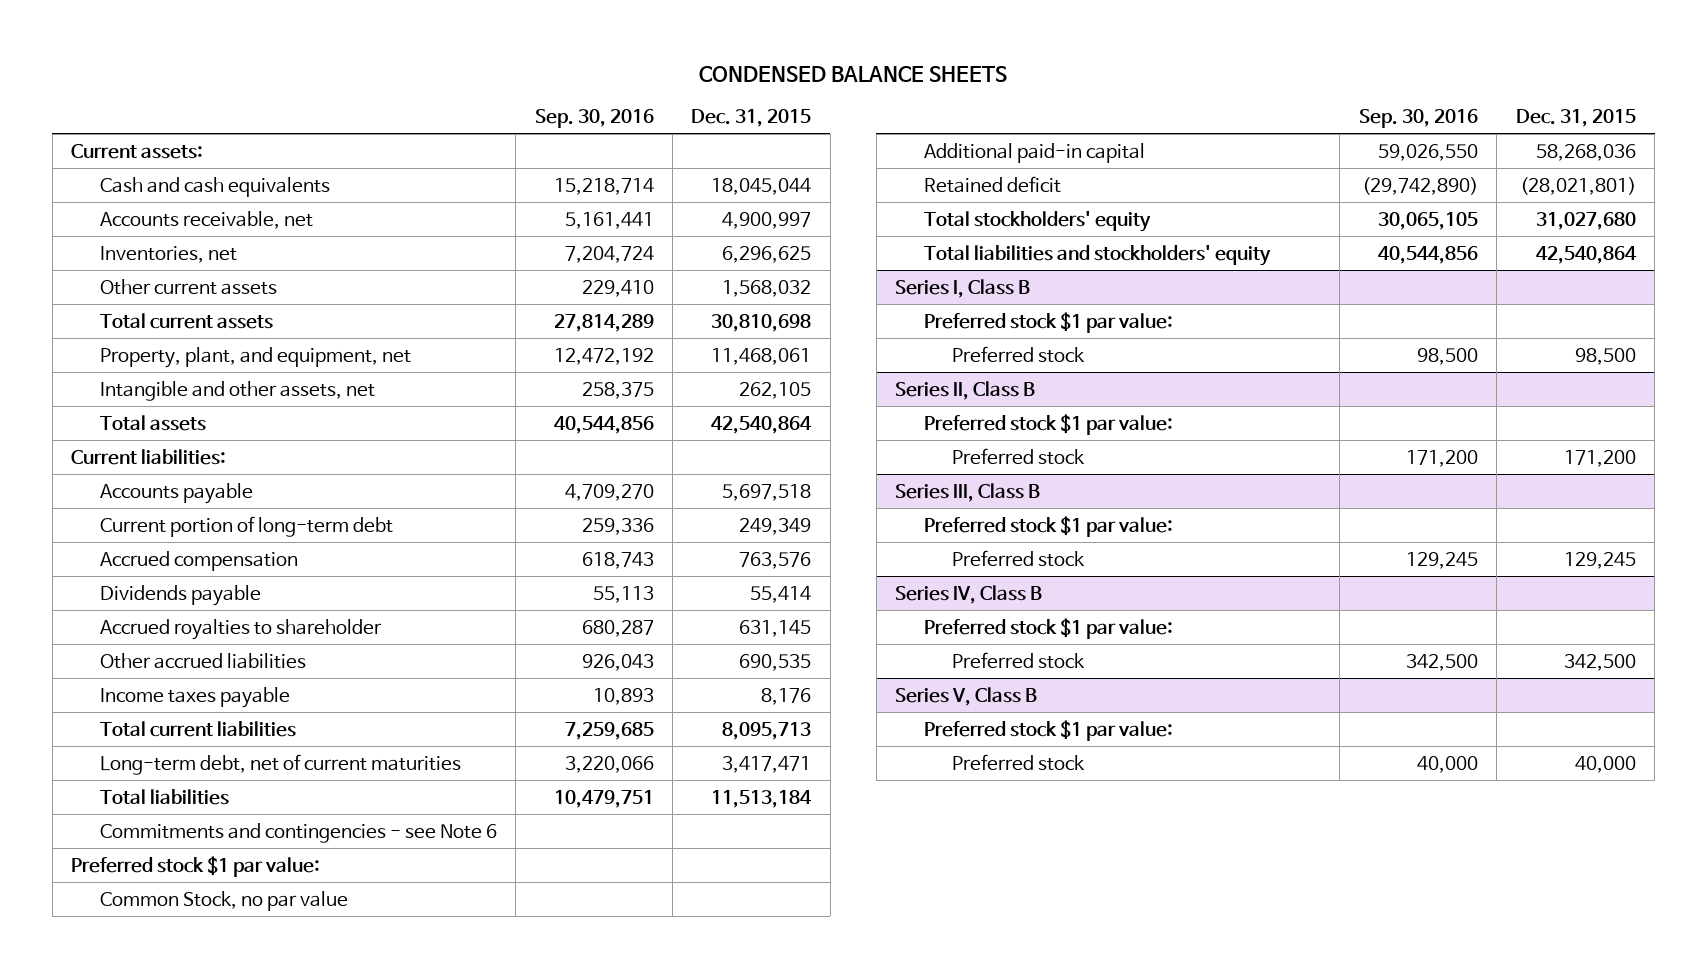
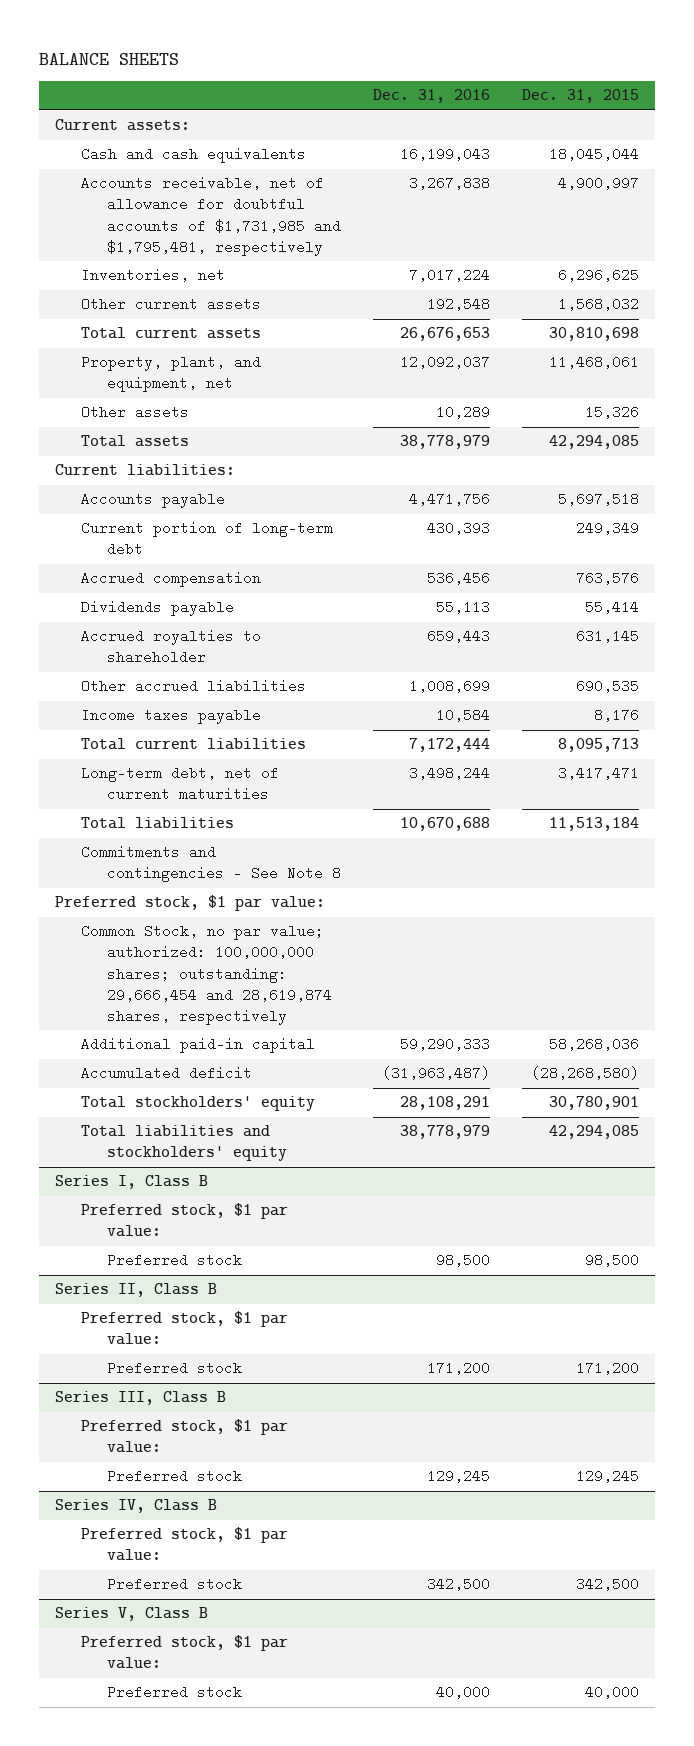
[699,65,1008,82] CONDENSED BALANCE SHEETS -> [39,52,180,65] BALANCE SHEETS
[534,108,654,128] Sep. 30, 2016 -> none
none -> [372,89,490,104] Dec. 31, 2016
[99,210,313,229] Accounts receivable, net -> [80,176,341,256] Accounts receivable, net of allowance for doubtful accounts of $1,731,985 and $1,795,481, respectively
[99,380,375,401] Intangible and other assets, net -> none
none -> [80,405,189,420] Other assets
[711,415,813,434] 42,540,864 -> [549,435,640,450] 42,294,085
[99,822,497,843] Commitments and contingencies - see Note 6 -> [80,845,341,883] Commitments and contingencies - See Note 8
[71,855,321,877] Preferred stock $1 par value: -> [55,895,326,912] Preferred stock, $1 par value:
[99,890,348,911] Common Stock, no par value -> [80,924,332,1025] Common Stock, no par value; authorized: 100,000,000 shares; outstanding: 29,666,454 and 28,619,874 shares, respectively
[923,175,1061,193] Retained deficit -> [80,1066,252,1081] Accumulated deficit
[1519,176,1636,195] (28,021,801) -> [531,1066,640,1081] (28,268,580)
[1535,211,1636,230] 31,027,680 -> [549,1096,640,1111] 30,780,901
[1535,245,1637,264] 42,540,864 -> [549,1125,640,1140] 42,294,085
[923,311,1173,333] Preferred stock $1 par value: -> [80,1203,288,1238] Preferred stock, $1 par value:
[923,413,1173,435] Preferred stock $1 par value: -> [80,1311,288,1346] Preferred stock, $1 par value:
[923,515,1173,537] Preferred stock $1 par value: -> [80,1419,288,1454] Preferred stock, $1 par value:
[923,617,1173,639] Preferred stock $1 par value: -> [80,1527,288,1562] Preferred stock, $1 par value:
[923,719,1173,741] Preferred stock $1 par value: -> [80,1635,288,1670] Preferred stock, $1 par value:

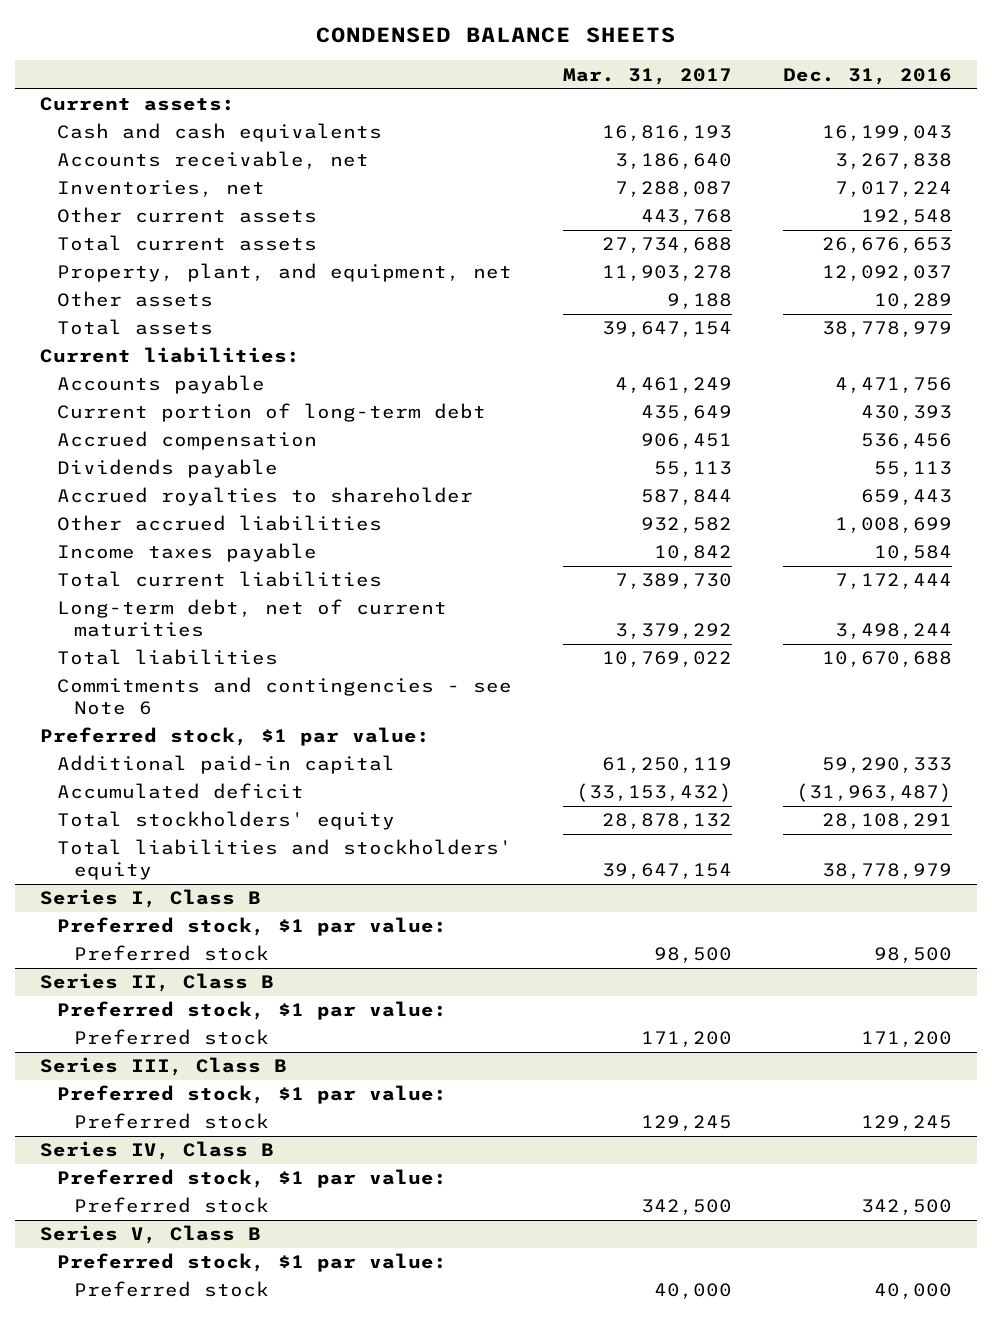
[39,52,180,65] BALANCE SHEETS -> [315,27,676,44] CONDENSED BALANCE SHEETS
[522,89,640,104] Dec. 31, 2015 -> none
none -> [562,67,732,85] Mar. 31, 2017
[80,176,341,256] Accounts receivable, net of allowance for doubtful accounts of $1,731,985 and $1,795,481, respectively -> [57,151,370,170] Accounts receivable, net
[80,845,341,883] Commitments and contingencies - See Note 8 -> [57,677,513,715] Commitments and contingencies - see Note 6
[80,924,332,1025] Common Stock, no par value; authorized: 100,000,000 shares; outstanding: 29,666,454 and 28,619,874 shares, respectively -> none

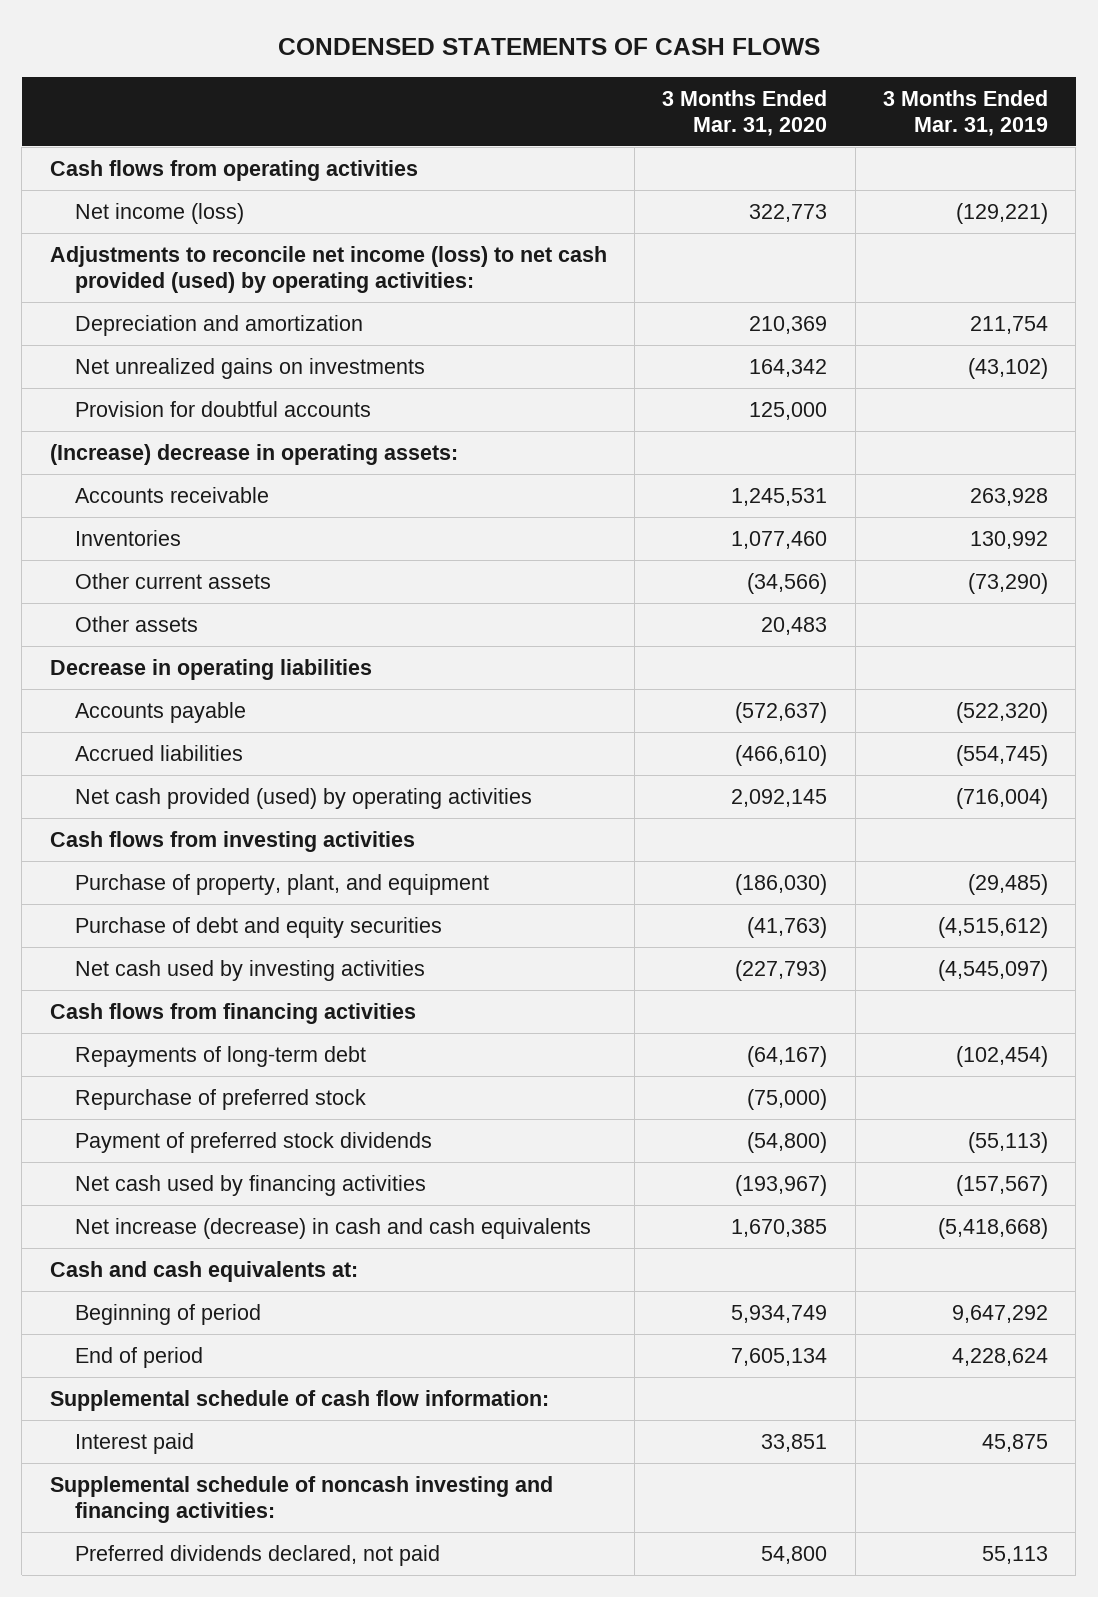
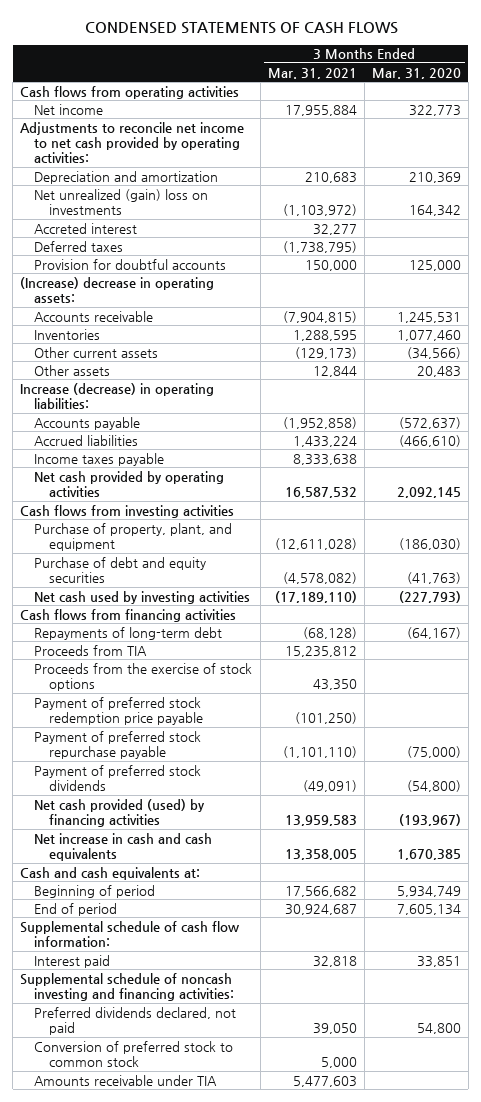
[882,89,1048,136] 3 Months Ended Mar. 31, 2019 -> none
none -> [267,67,357,79] Mar. 31, 2021
[74,202,244,224] Net income (loss) -> [34,103,104,115] Net income
[49,245,607,294] Adjustments to reconcile net income (loss) to net cash provided (used) by operating activities: -> [20,121,245,164] Adjustments to reconcile net income to net cash provided by operating activities:
[74,357,425,379] Net unrealized gains on investments -> [34,188,209,215] Net unrealized (gain) loss on investments
none -> [34,222,138,234] Accreted interest
none -> [34,240,124,252] Deferred taxes
[49,658,372,680] Decrease in operating liabilities -> [20,382,215,409] Increase (decrease) in operating liabilities:
none -> [34,452,165,466] Income taxes payable
[74,787,532,809] Net cash provided (used) by operating activities -> [34,470,225,497] Net cash provided by operating activities
none -> [34,644,148,656] Proceeds from TIA
none -> [34,662,253,691] Proceeds from the exercise of stock options
none -> [34,696,203,725] Payment of preferred stock redemption price payable
[74,1088,366,1110] Repurchase of preferred stock -> [34,730,202,759] Payment of preferred stock repurchase payable
[74,1174,426,1196] Net cash used by financing activities -> [34,798,206,827] Net cash provided (used) by financing activities
[74,1217,591,1239] Net increase (decrease) in cash and cash equivalents -> [34,832,213,861] Net increase in cash and cash equivalents
none -> [34,1040,234,1067] Conversion of preferred stock to common stock
none -> [34,1074,218,1086] Amounts receivable under TIA

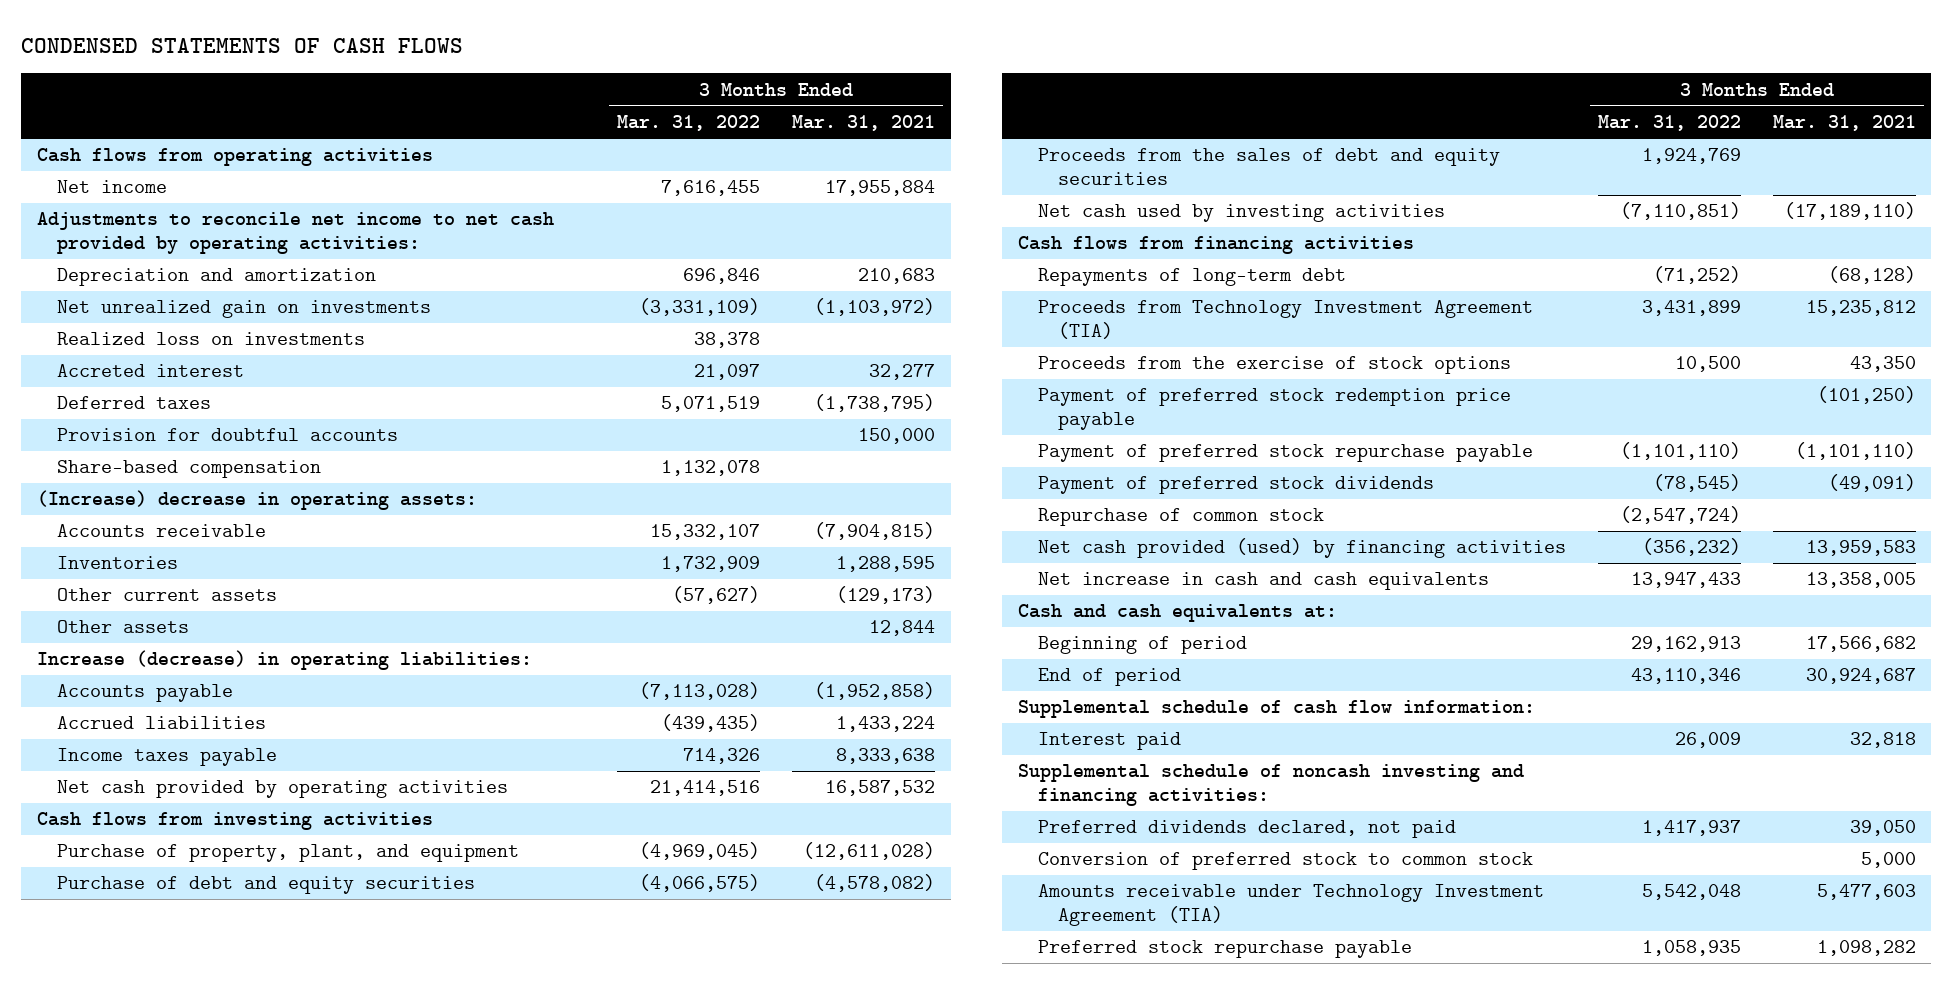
[371,67,461,79] Mar. 31, 2020 -> none
none -> [617,115,761,132] Mar. 31, 2022
[34,188,209,215] Net unrealized (gain) loss on investments -> [57,300,432,319] Net unrealized gain on investments
none -> [57,332,366,346] Realized loss on investments
none -> [57,460,322,479] Share-based compensation
none -> [1038,148,1501,186] Proceeds from the sales of debt and equity securities
[34,644,148,656] Proceeds from TIA -> [1038,300,1534,340] Proceeds from Technology Investment Agreement (TIA)
none -> [1038,508,1325,527] Repurchase of common stock
[34,1074,218,1086] Amounts receivable under TIA -> [1038,884,1545,927] Amounts receivable under Technology Investment Agreement (TIA)
none -> [1038,940,1413,959] Preferred stock repurchase payable

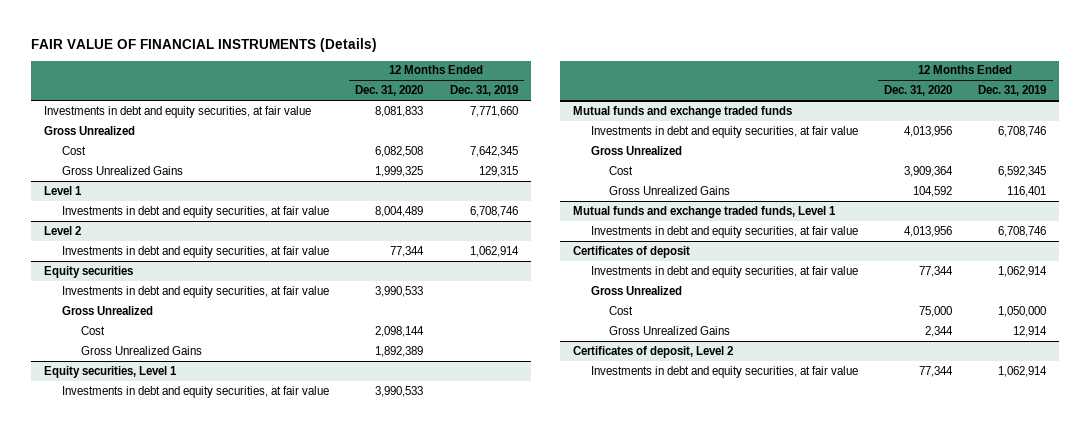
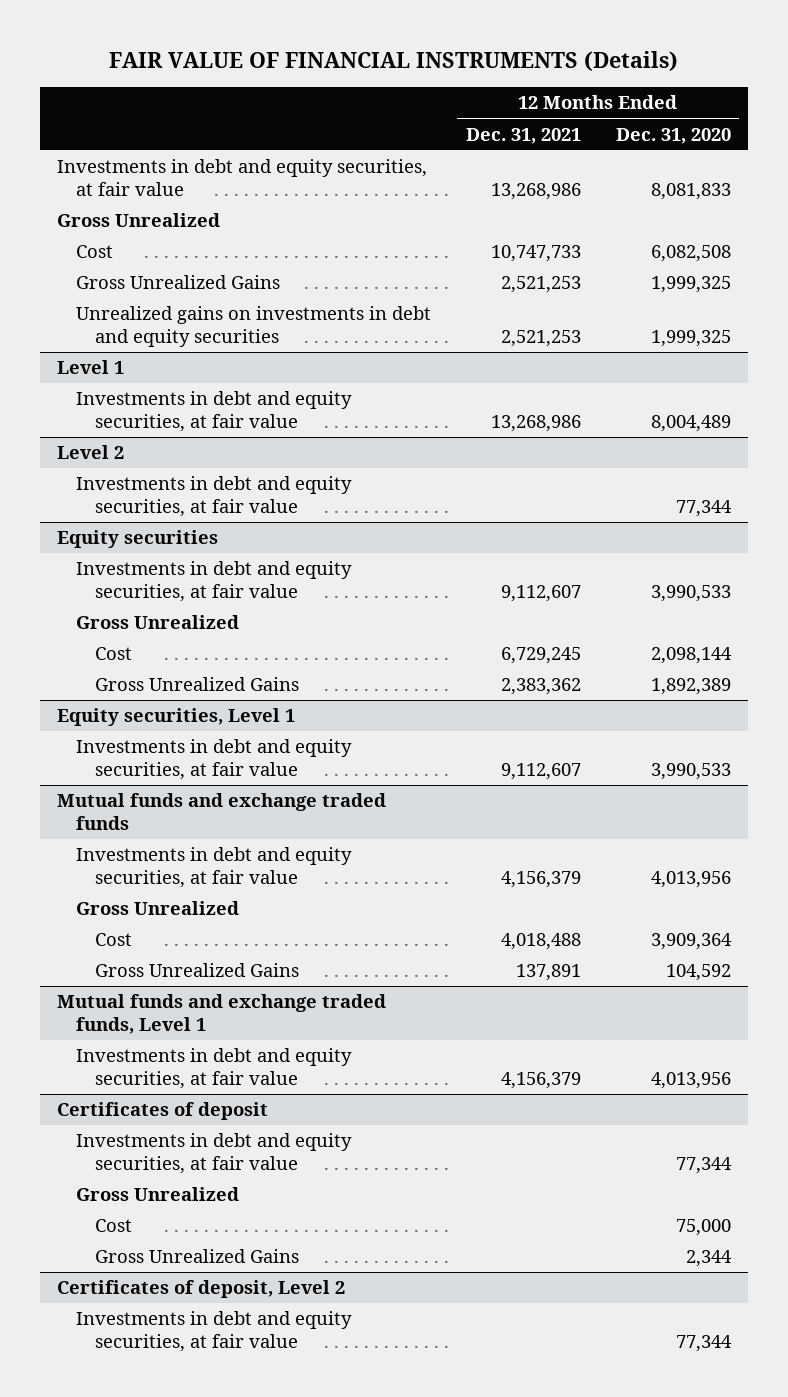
[449,85,518,97] Dec. 31, 2019 -> none
none -> [465,127,581,144] Dec. 31, 2021
none -> [76,306,432,348] Unrealized gains on investments in debt and equity securities

